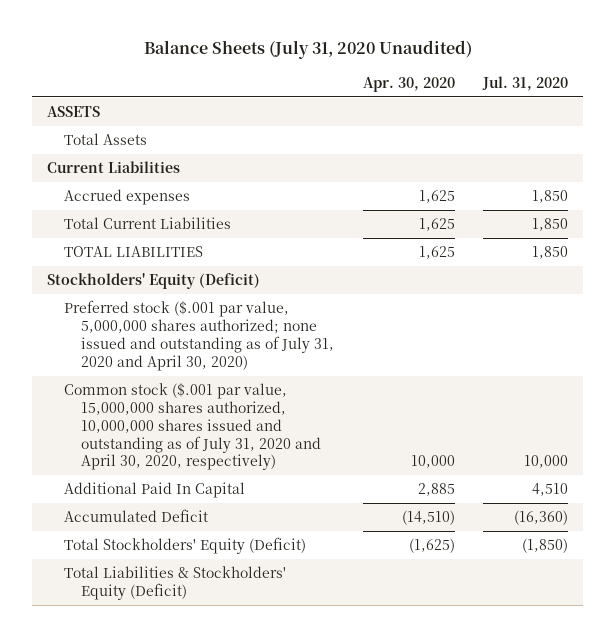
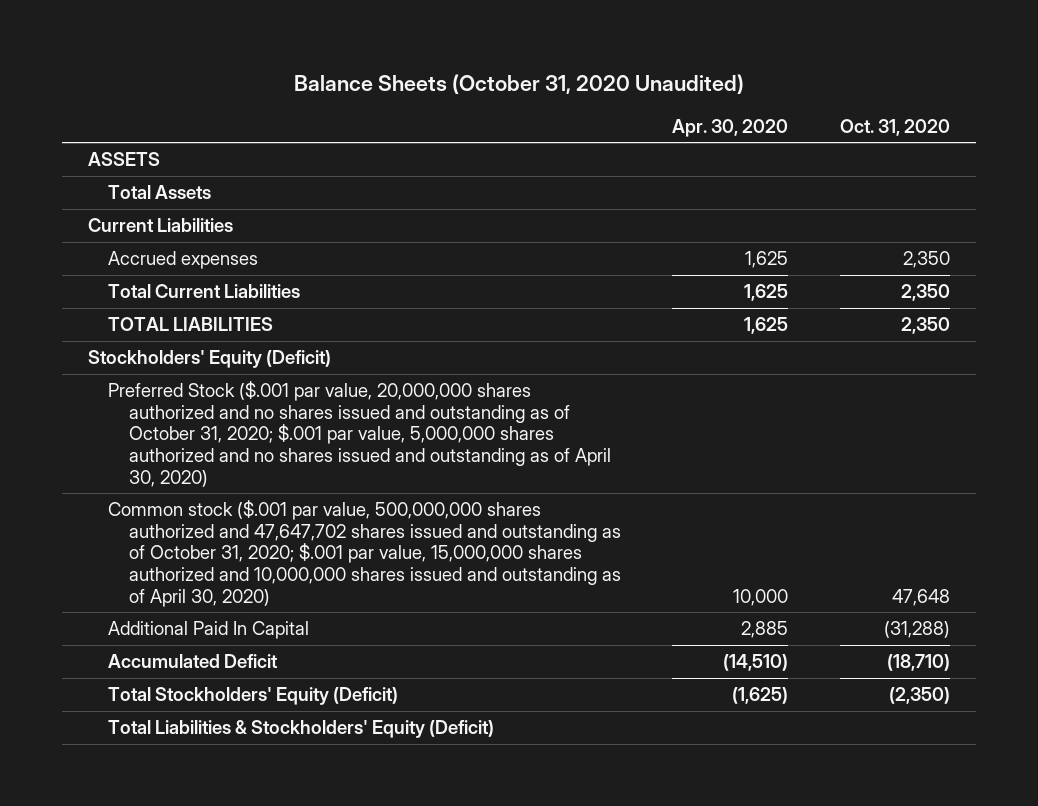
[143,40,472,60] Balance Sheets (July 31, 2020 Unaudited) -> [293,73,744,94] Balance Sheets (October 31, 2020 Unaudited)
[482,75,569,91] Jul. 31, 2020 -> none
none -> [840,118,951,136] Oct. 31, 2020
[63,300,334,371] Preferred stock ($.001 par value, 5,000,000 shares authorized; none issued and outstanding as of July 31, 2020 and April 30, 2020) -> [108,381,611,487] Preferred Stock ($.001 par value, 20,000,000 shares authorized and no shares issued and outstanding as of October 31, 2020; $.001 par value, 5,000,000 shares authorized and no shares issued and outstanding as of April 30, 2020)
[63,383,321,471] Common stock ($.001 par value, 15,000,000 shares authorized, 10,000,000 shares issued and outstanding as of July 31, 2020 and April 30, 2020, respectively) -> [108,500,621,607] Common stock ($.001 par value, 500,000,000 shares authorized and 47,647,702 shares issued and outstanding as of October 31, 2020; $.001 par value, 15,000,000 shares authorized and 10,000,000 shares issued and outstanding as of April 30, 2020)

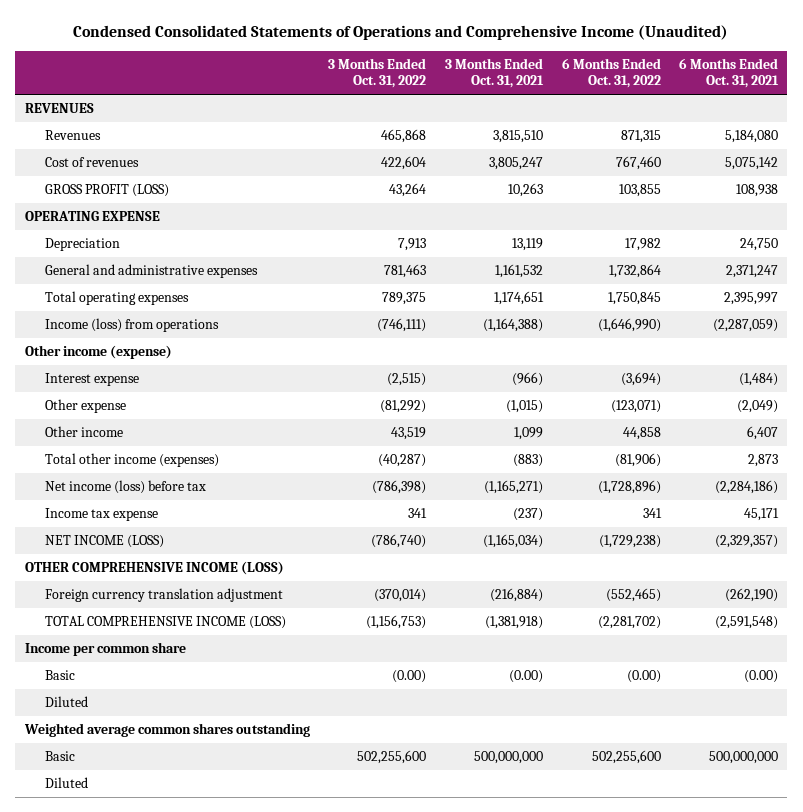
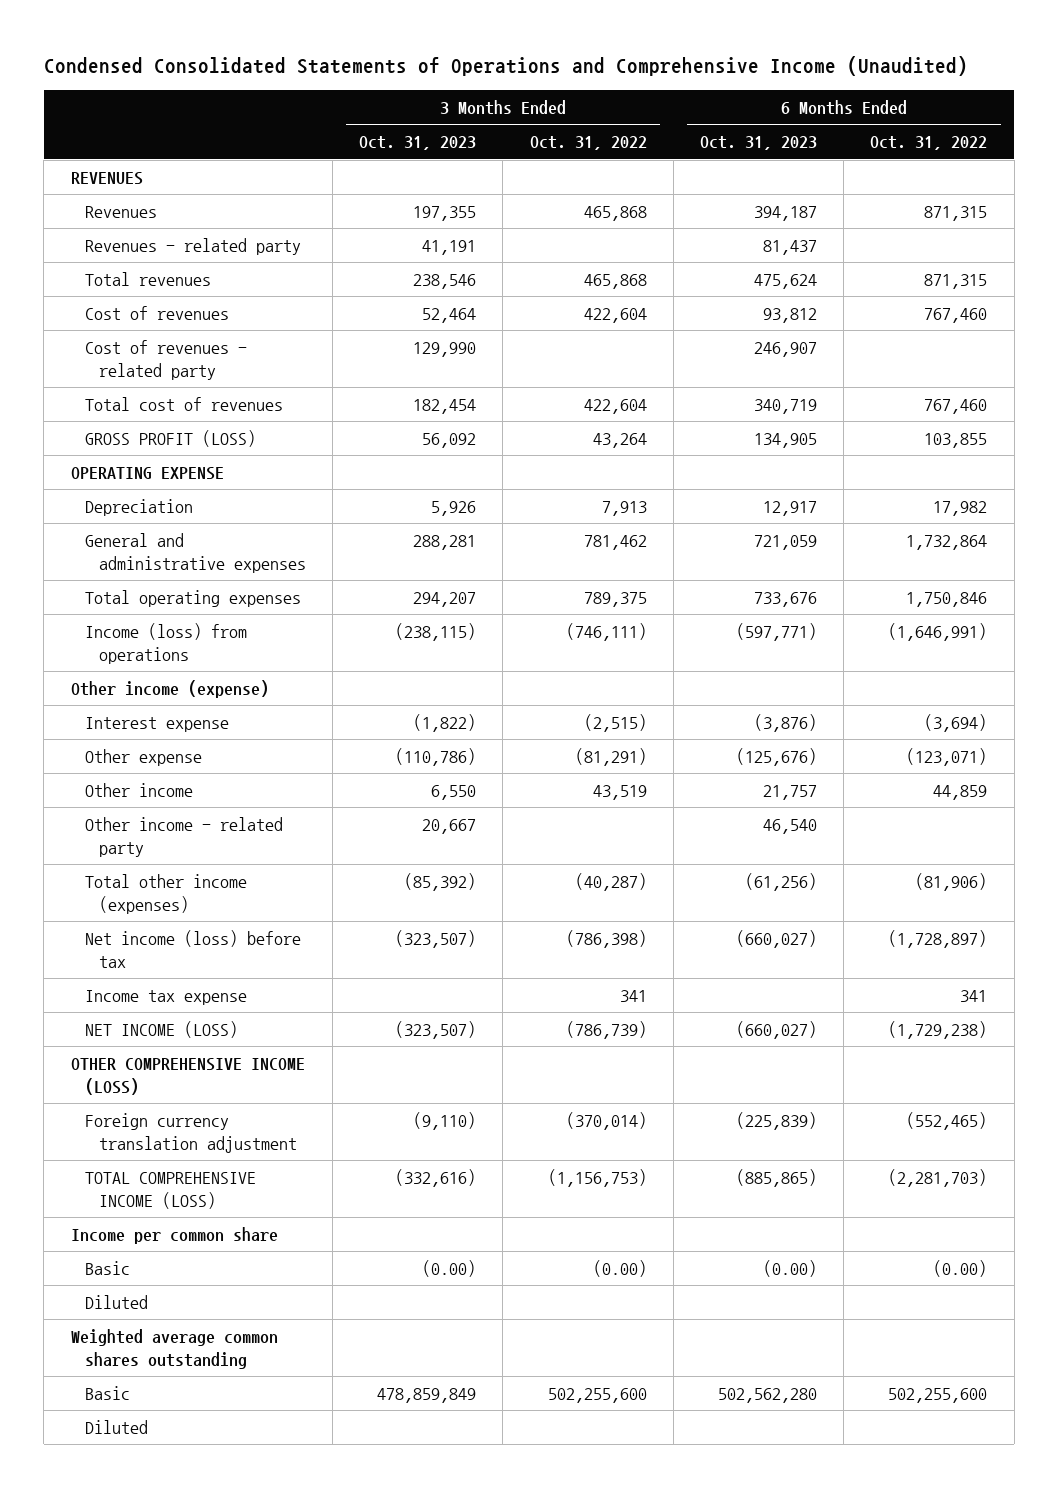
[444,58,544,89] 3 Months Ended Oct. 31, 2021 -> none
[679,58,780,89] 6 Months Ended Oct. 31, 2021 -> none
none -> [359,136,477,151] Oct. 31, 2023
none -> [699,136,817,151] Oct. 31, 2023
none -> [84,237,301,255] Revenues - related party
none -> [84,271,211,286] Total revenues
none -> [84,339,247,380] Cost of revenues - related party
none -> [84,396,283,411] Total cost of revenues
[384,264,427,279] 781,463 -> [583,534,647,550] 781,462
[607,292,661,306] 1,750,845 -> [906,591,988,607] 1,750,846
[597,318,661,333] (1,646,990) -> [888,622,988,641] (1,646,991)
[380,400,427,414] (81,292) -> [574,747,647,766] (81,291)
[622,427,661,441] 44,858 -> [933,784,988,800] 44,859
none -> [84,816,283,857] Other income - related party
[597,480,661,495] (1,728,896) -> [888,929,988,948] (1,728,897)
[371,534,427,549] (786,740) -> [565,1020,647,1039] (786,739)
[597,616,661,630] (2,281,702) -> [888,1168,988,1187] (2,281,703)

